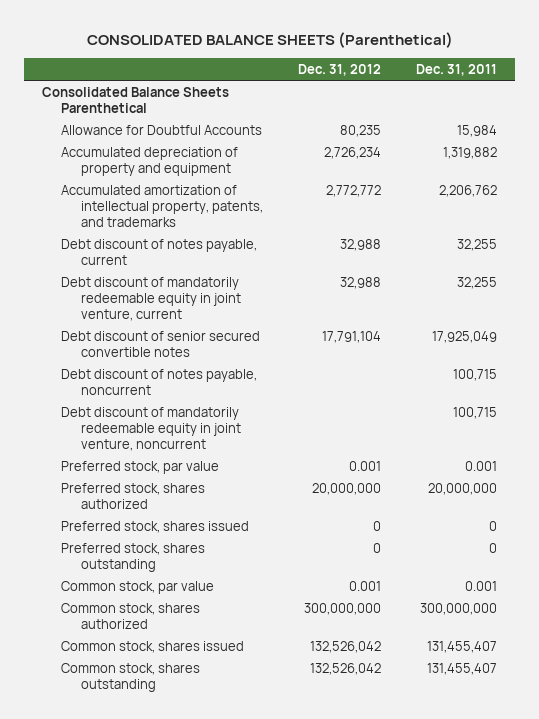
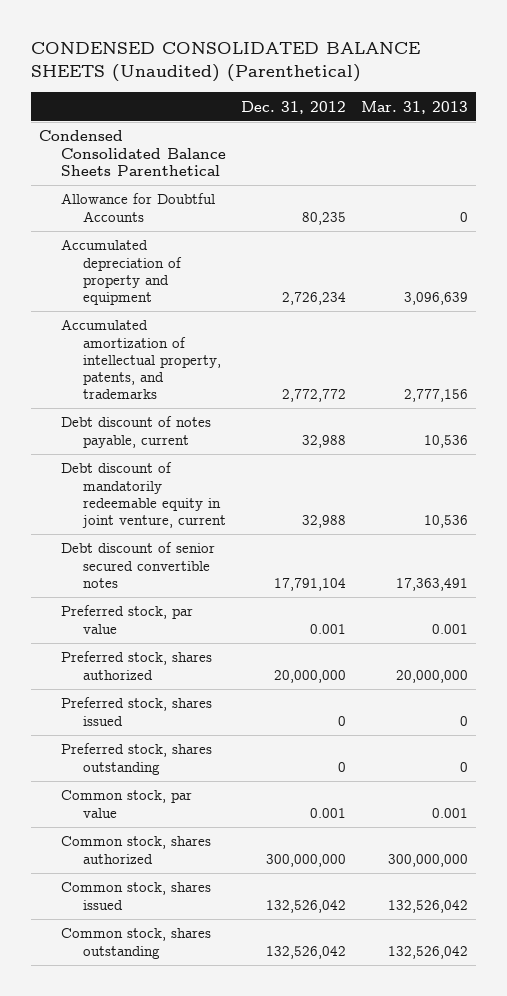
[86,31,453,48] CONSOLIDATED BALANCE SHEETS (Parenthetical) -> [31,42,421,83] CONDENSED CONSOLIDATED BALANCE SHEETS (Unaudited) (Parenthetical)
[416,63,498,76] Dec. 31, 2011 -> none
none -> [361,100,469,114] Mar. 31, 2013
[41,86,229,113] Consolidated Balance Sheets Parenthetical -> [38,130,226,176] Condensed Consolidated Balance Sheets Parenthetical
[61,368,258,395] Debt discount of notes payable, noncurrent -> none
[61,406,242,451] Debt discount of mandatorily redeemable equity in joint venture, noncurrent -> none

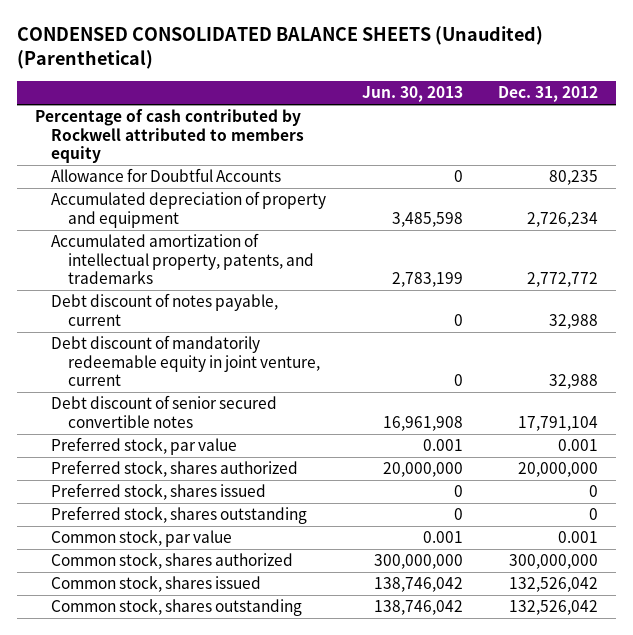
[361,100,469,114] Mar. 31, 2013 -> none
none -> [361,86,463,103] Jun. 30, 2013
[38,130,226,176] Condensed Consolidated Balance Sheets Parenthetical -> [34,109,305,164] Percentage of cash contributed by Rockwell attributed to members equity

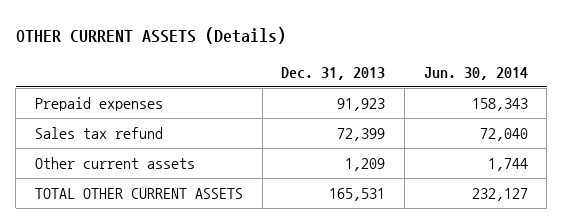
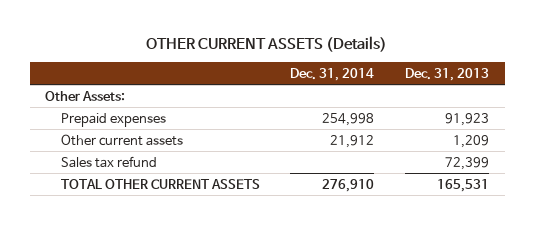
[423,66,528,80] Jun. 30, 2014 -> none
none -> [290,67,375,81] Dec. 31, 2014
none -> [45,90,126,101] Other Assets:
[35,127,164,140] Sales tax refund -> [60,155,157,168] Sales tax refund

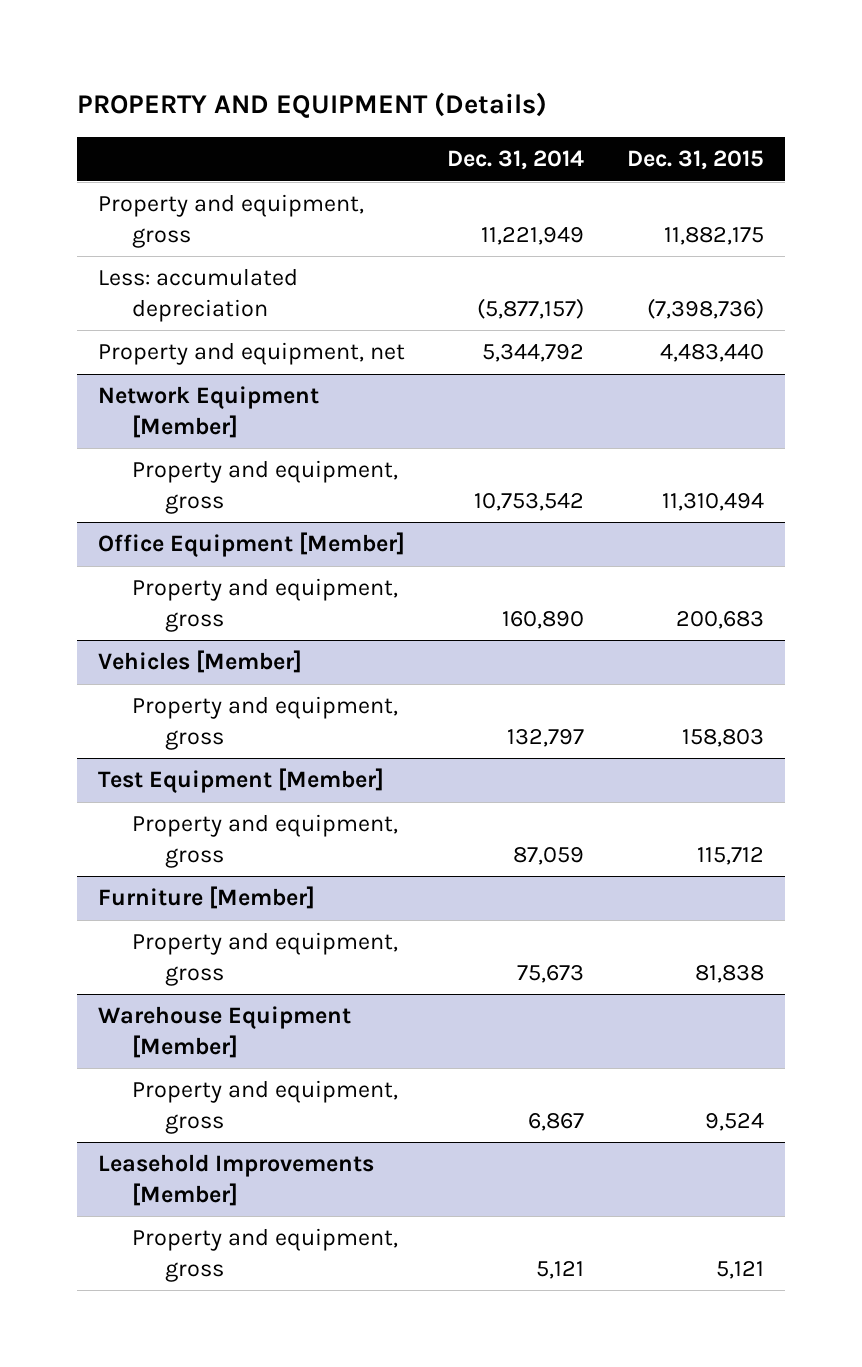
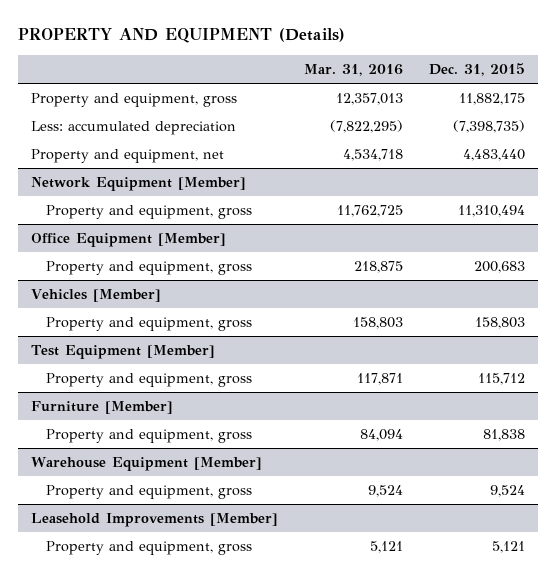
[447,150,585,171] Dec. 31, 2014 -> none
none -> [303,63,403,76] Mar. 31, 2016
[646,297,764,319] (7,398,736) -> [452,120,525,134] (7,398,735)

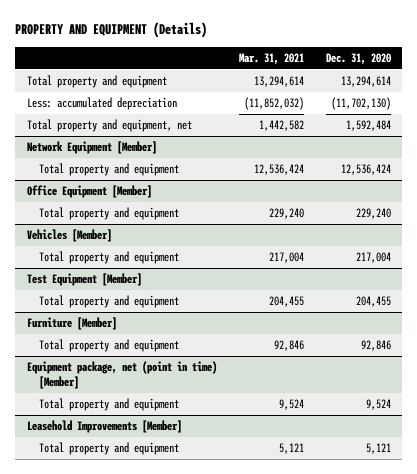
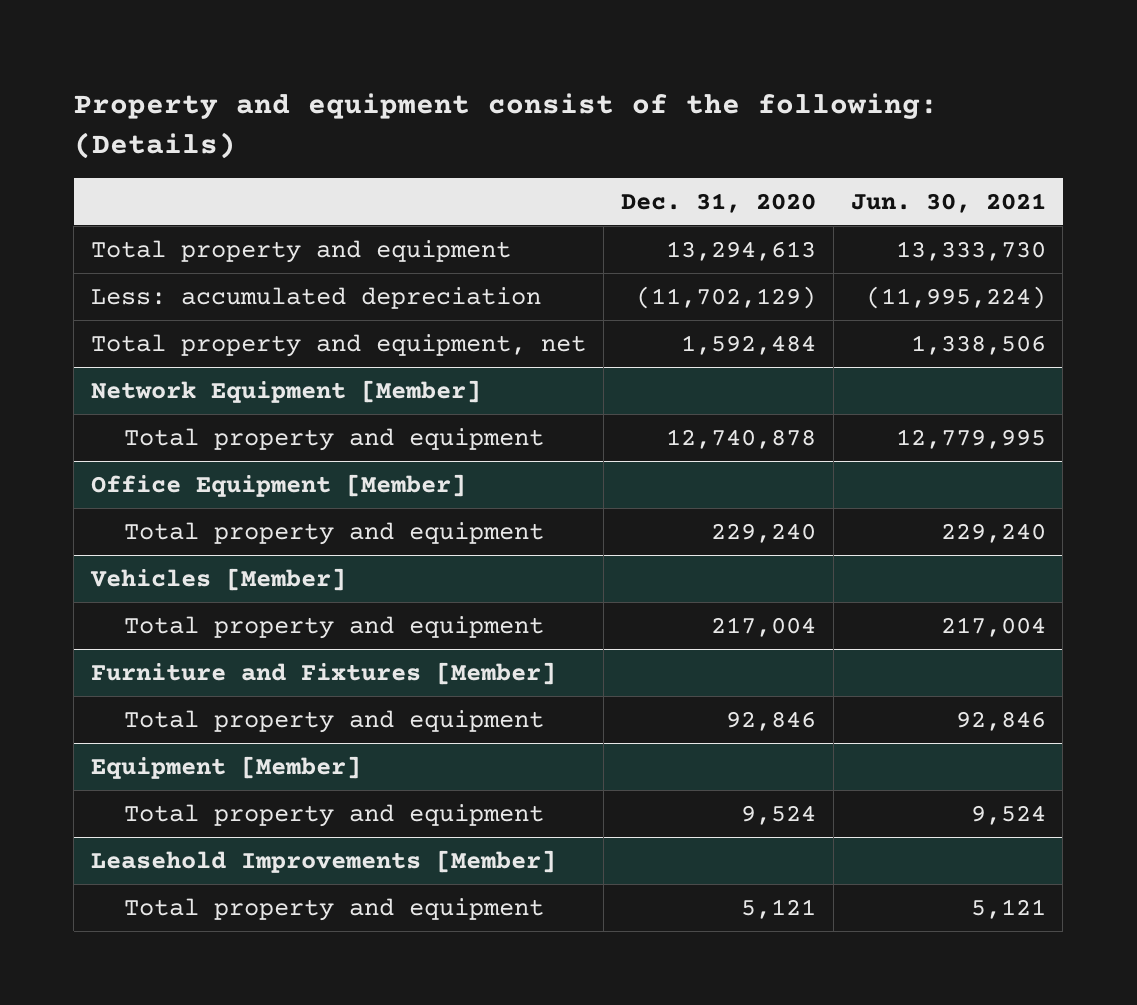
[15,22,208,39] PROPERTY AND EQUIPMENT (Details) -> [73,93,938,159] Property and equipment consist of the following: (Details)
[238,53,304,66] Mar. 31, 2021 -> none
none -> [850,192,1046,213] Jun. 30, 2021
[340,76,391,88] 13,294,614 -> [665,240,816,261] 13,294,613
[330,97,391,111] (11,702,130) -> [635,285,816,309] (11,702,129)
[340,164,391,176] 12,536,424 -> [665,428,816,449] 12,740,878
[26,273,142,287] Test Equipment [Member] -> none
[38,295,179,309] Total property and equipment -> none
[26,317,117,331] Furniture [Member] -> [91,661,557,685] Furniture and Fixtures [Member]
[26,361,217,390] Equipment package, net (point in time) [Member] -> [91,755,362,779] Equipment [Member]

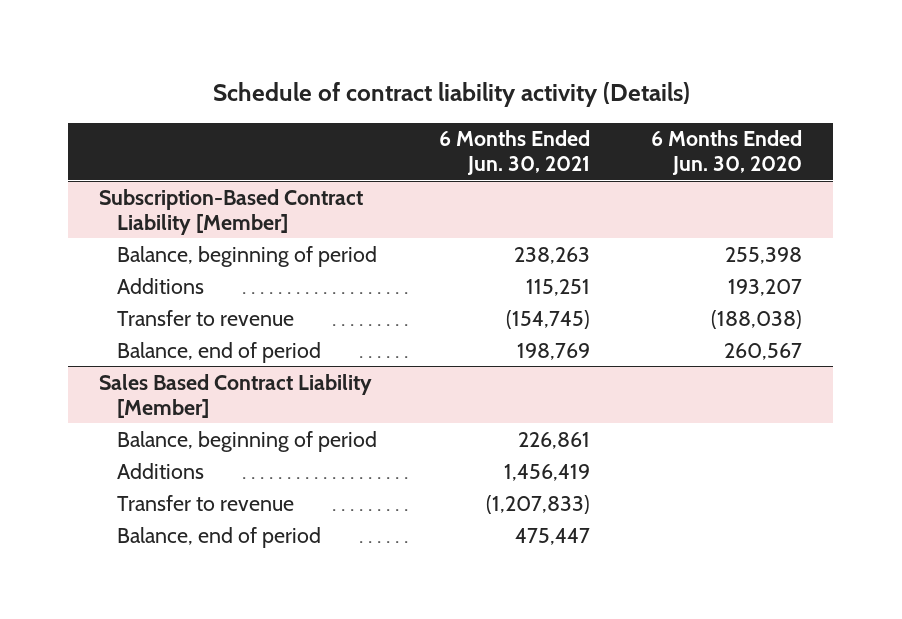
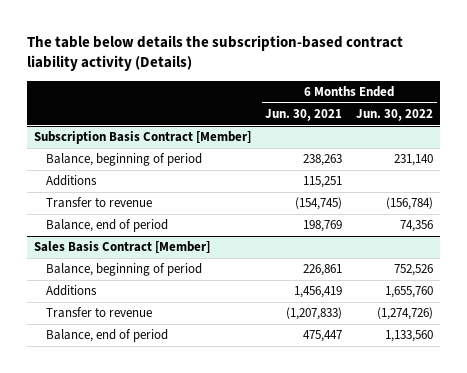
[212,82,690,108] Schedule of contract liability activity (Details) -> [27,35,404,72] The table below details the subscription-based contract liability activity (Details)
[651,130,803,176] 6 Months Ended Jun. 30, 2020 -> none
none -> [356,108,434,121] Jun. 30, 2022
[99,188,364,235] Subscription-Based Contract Liability [Member] -> [34,131,252,145] Subscription Basis Contract [Member]
[99,373,373,418] Sales Based Contract Liability [Member] -> [34,241,211,254] Sales Basis Contract [Member]

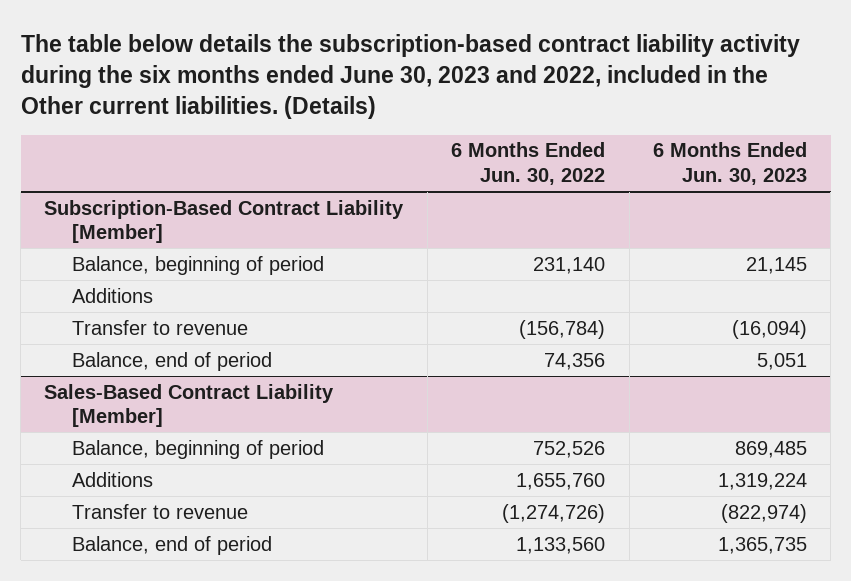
[27,35,404,72] The table below details the subscription-based contract liability activity (Details) -> [20,33,800,120] The table below details the subscription-based contract liability activity during the six months ended June 30, 2023 and 2022, included in the Other current liabilities. (Details)
[265,108,343,121] Jun. 30, 2021 -> none
none -> [653,142,808,186] 6 Months Ended Jun. 30, 2023
[34,131,252,145] Subscription Basis Contract [Member] -> [44,199,405,244] Subscription-Based Contract Liability [Member]
[34,241,211,254] Sales Basis Contract [Member] -> [44,383,335,428] Sales-Based Contract Liability [Member]

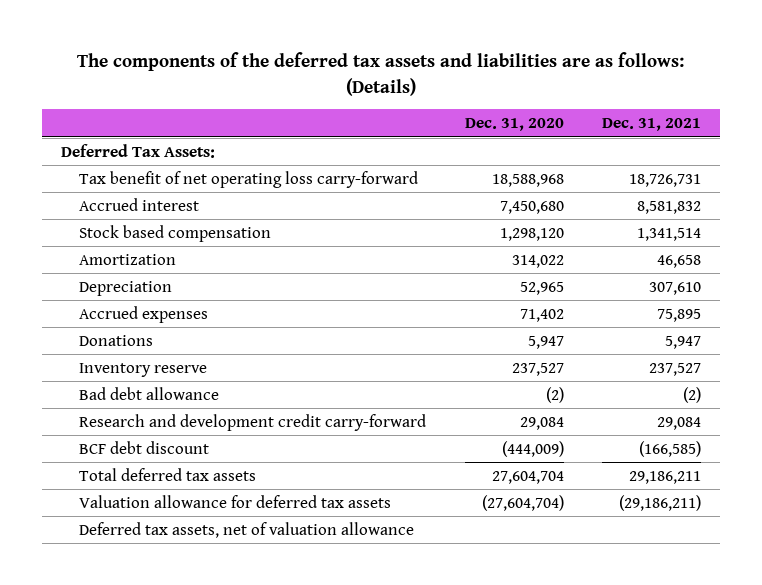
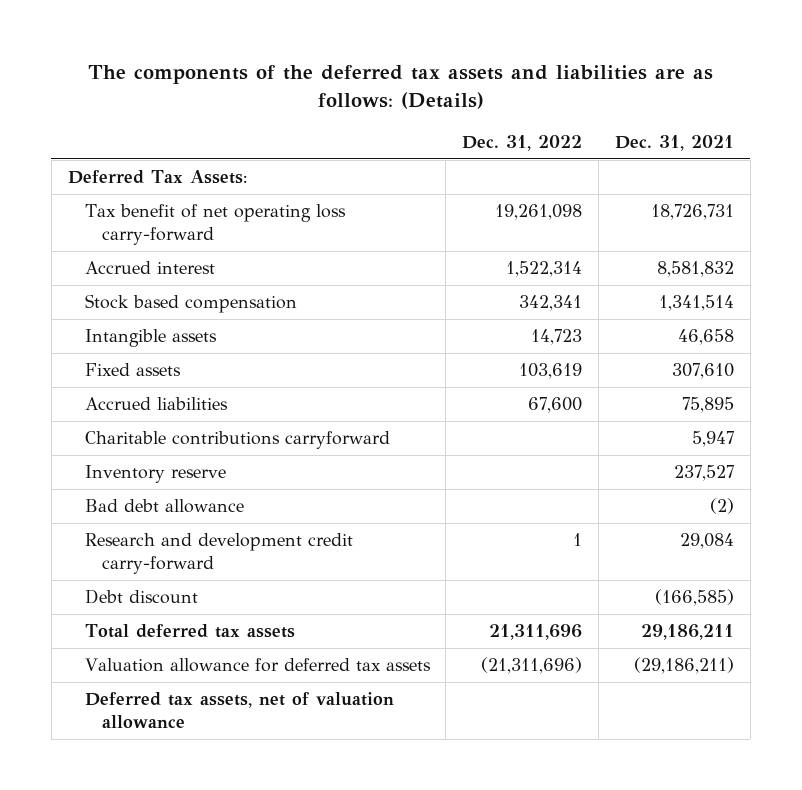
[464,117,564,131] Dec. 31, 2020 -> none
none -> [462,134,583,151] Dec. 31, 2022
[79,253,177,265] Amortization -> [84,329,217,348] Intangible assets
[79,280,173,296] Depreciation -> [84,363,181,377] Fixed assets
[79,305,209,323] Accrued expenses -> [84,397,228,411] Accrued liabilities
[79,334,154,346] Donations -> [84,431,390,450] Charitable contributions carryforward
[79,440,210,454] BCF debt discount -> [84,589,198,605] Debt discount

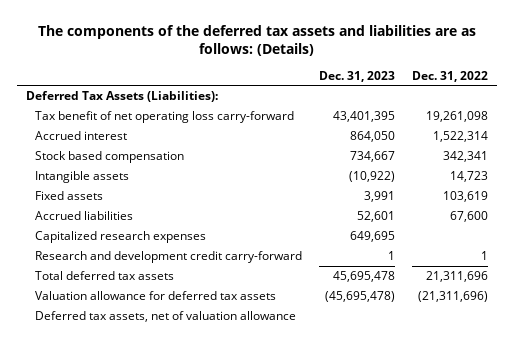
[614,134,734,151] Dec. 31, 2021 -> none
none -> [319,70,396,82] Dec. 31, 2023
[67,170,247,185] Deferred Tax Assets: -> [26,91,219,103] Deferred Tax Assets (Liabilities):
[84,465,226,484] Inventory reserve -> none
[84,499,244,514] Bad debt allowance -> none
[84,431,390,450] Charitable contributions carryforward -> [35,231,207,244] Capitalized research expenses
[84,589,198,605] Debt discount -> none

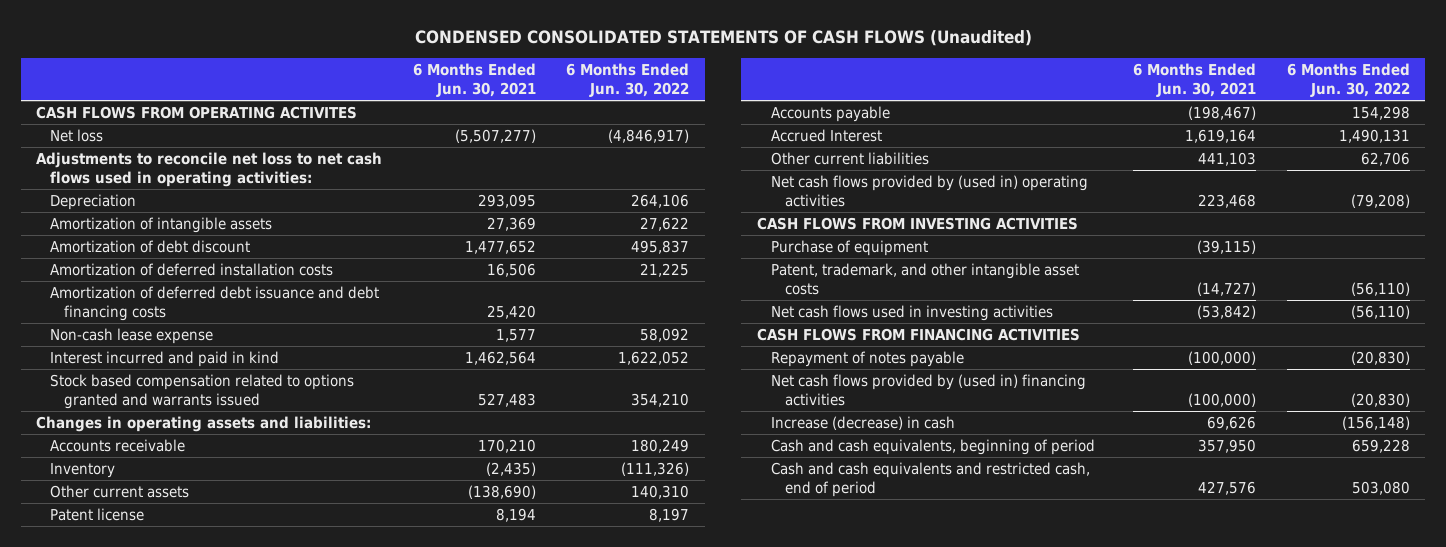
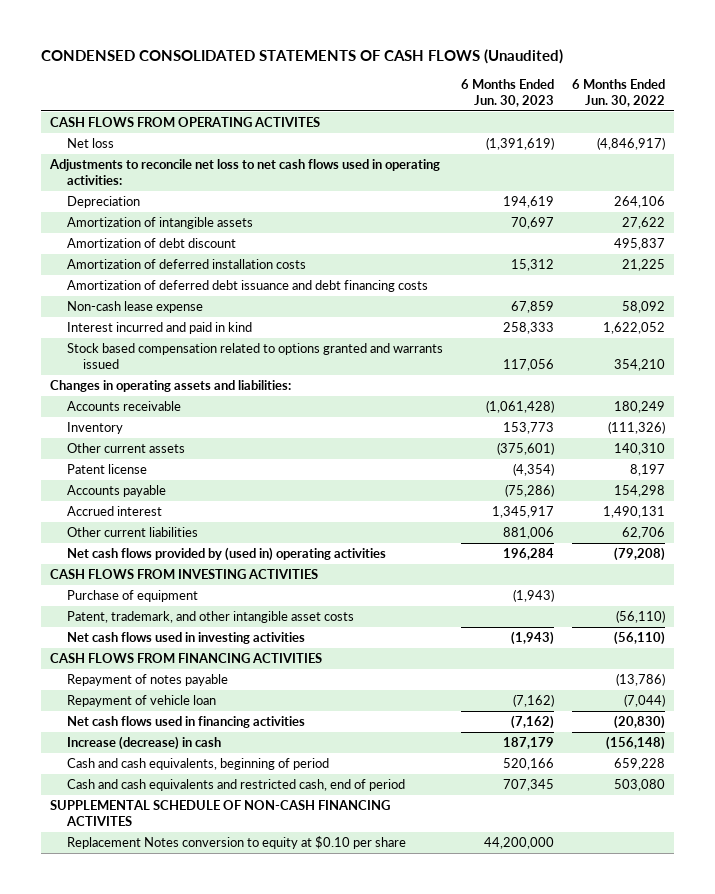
[412,63,536,98] 6 Months Ended Jun. 30, 2021 -> none
none -> [460,79,554,108] 6 Months Ended Jun. 30, 2023
[770,128,882,142] Accrued Interest -> [66,506,162,517] Accrued interest
[1351,350,1411,365] (20,830) -> [615,673,665,687] (13,786)
none -> [66,695,216,708] Repayment of vehicle loan
[770,373,1086,406] Net cash flows provided by (used in) financing activities -> [66,716,305,729] Net cash flows used in financing activities
none -> [50,800,391,826] SUPPLEMENTAL SCHEDULE OF NON-CASH FINANCING ACTIVITES
none -> [66,836,406,850] Replacement Notes conversion to equity at $0.10 per share

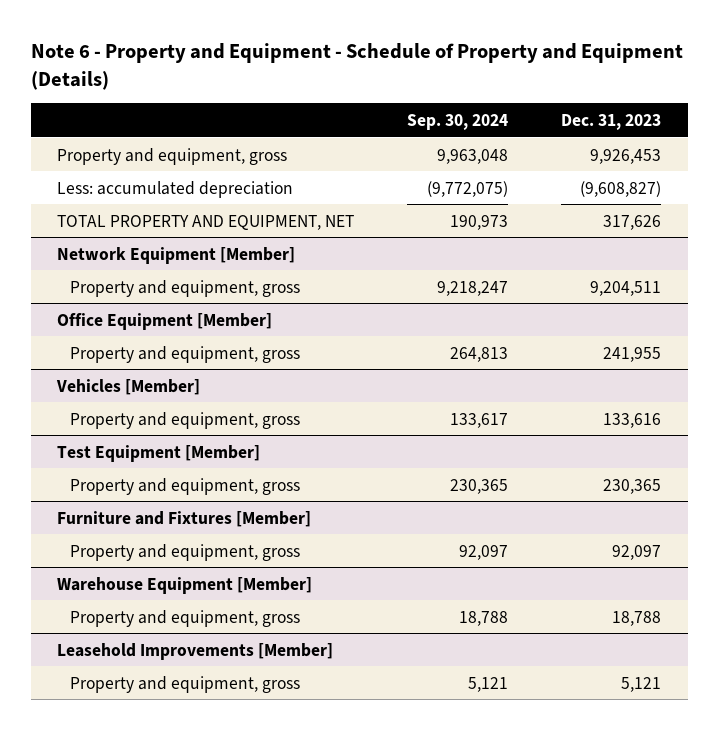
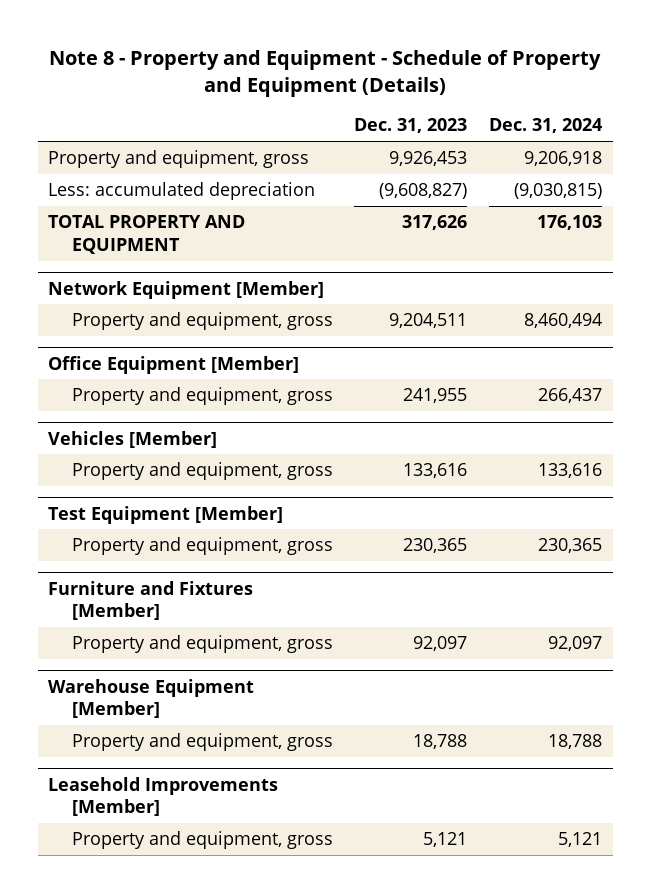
[31,43,684,90] Note 6 - Property and Equipment - Schedule of Property and Equipment (Details) -> [49,49,602,97] Note 8 - Property and Equipment - Schedule of Property and Equipment (Details)
[407,113,509,130] Sep. 30, 2024 -> none
none -> [488,118,602,134] Dec. 31, 2024
[57,214,355,230] TOTAL PROPERTY AND EQUIPMENT, NET -> [48,215,246,254] TOTAL PROPERTY AND EQUIPMENT

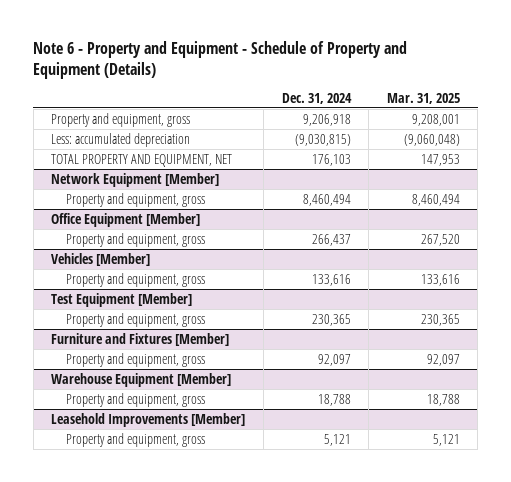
[49,49,602,97] Note 8 - Property and Equipment - Schedule of Property and Equipment (Details) -> [33,40,408,79] Note 6 - Property and Equipment - Schedule of Property and Equipment (Details)
[354,118,468,134] Dec. 31, 2023 -> none
none -> [386,92,460,104] Mar. 31, 2025
[48,215,246,254] TOTAL PROPERTY AND EQUIPMENT -> [51,153,233,167] TOTAL PROPERTY AND EQUIPMENT, NET

